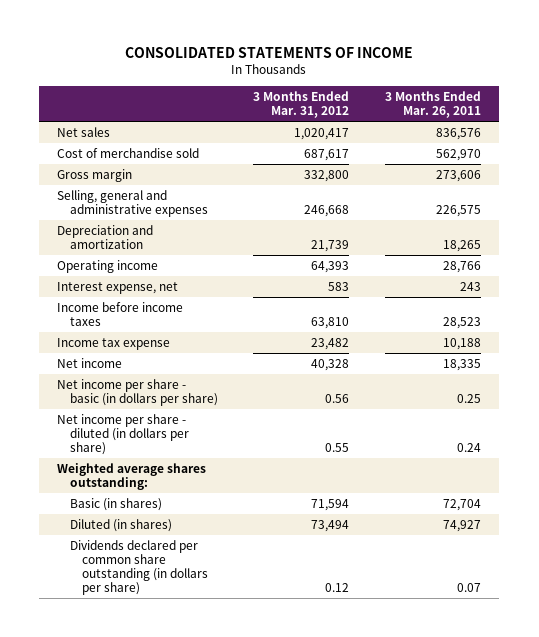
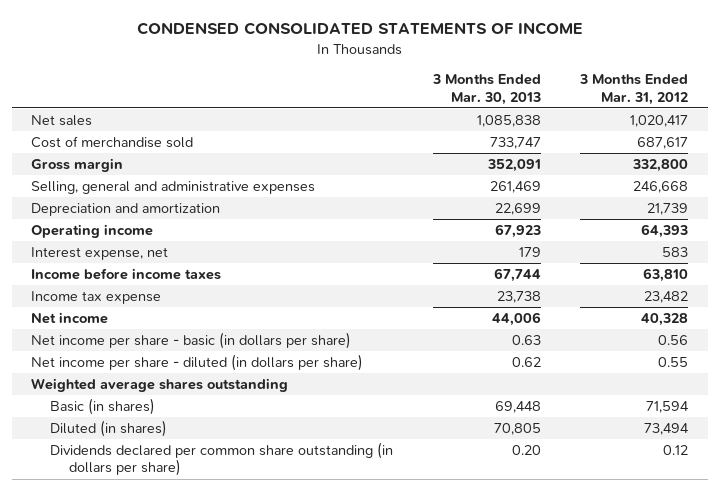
[125,46,414,58] CONSOLIDATED STATEMENTS OF INCOME -> [136,22,583,36] CONDENSED CONSOLIDATED STATEMENTS OF INCOME
[385,91,482,119] 3 Months Ended Mar. 26, 2011 -> none
none -> [431,74,541,105] 3 Months Ended Mar. 30, 2013
[57,462,207,490] Weighted average shares outstanding: -> [31,378,289,393] Weighted average shares outstanding

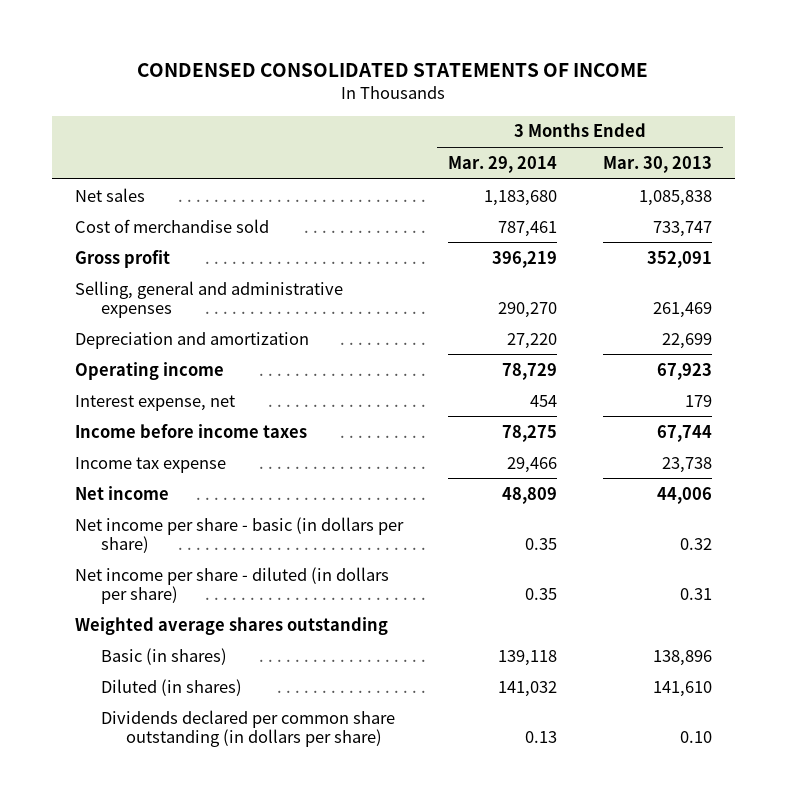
[578,74,688,105] 3 Months Ended Mar. 31, 2012 -> none
none -> [448,155,558,173] Mar. 29, 2014
[31,158,124,173] Gross margin -> [74,249,170,268] Gross profit
[511,335,541,346] 0.63 -> [680,537,713,550] 0.32
[511,357,541,368] 0.62 -> [680,587,713,600] 0.31
[494,401,541,414] 69,448 -> [653,649,713,666] 138,896
[493,423,541,436] 70,805 -> [653,680,713,697] 141,610
[511,445,541,456] 0.20 -> [680,730,713,743] 0.10

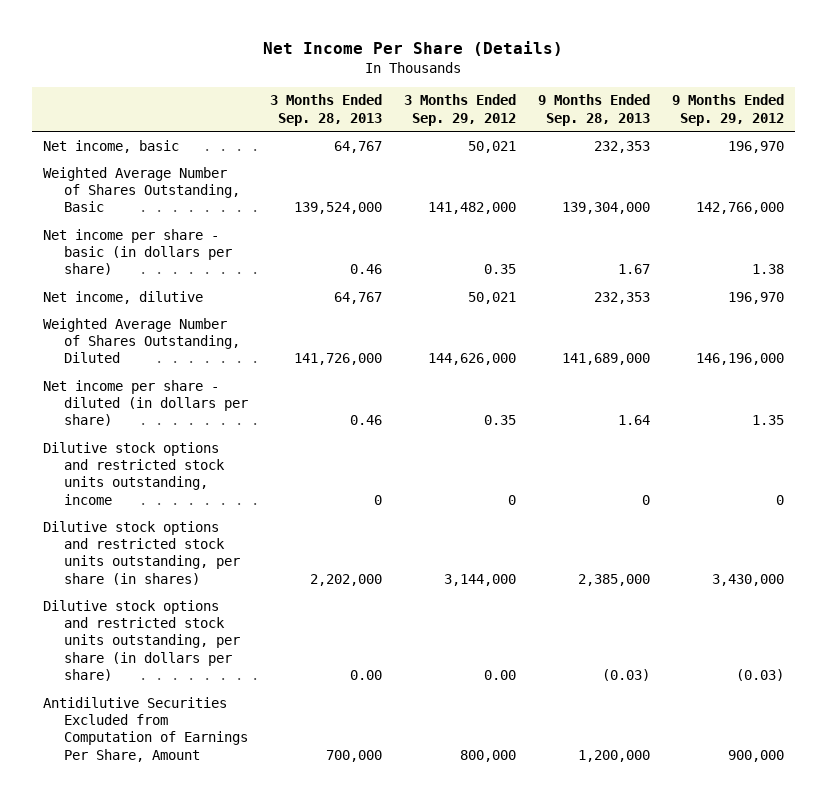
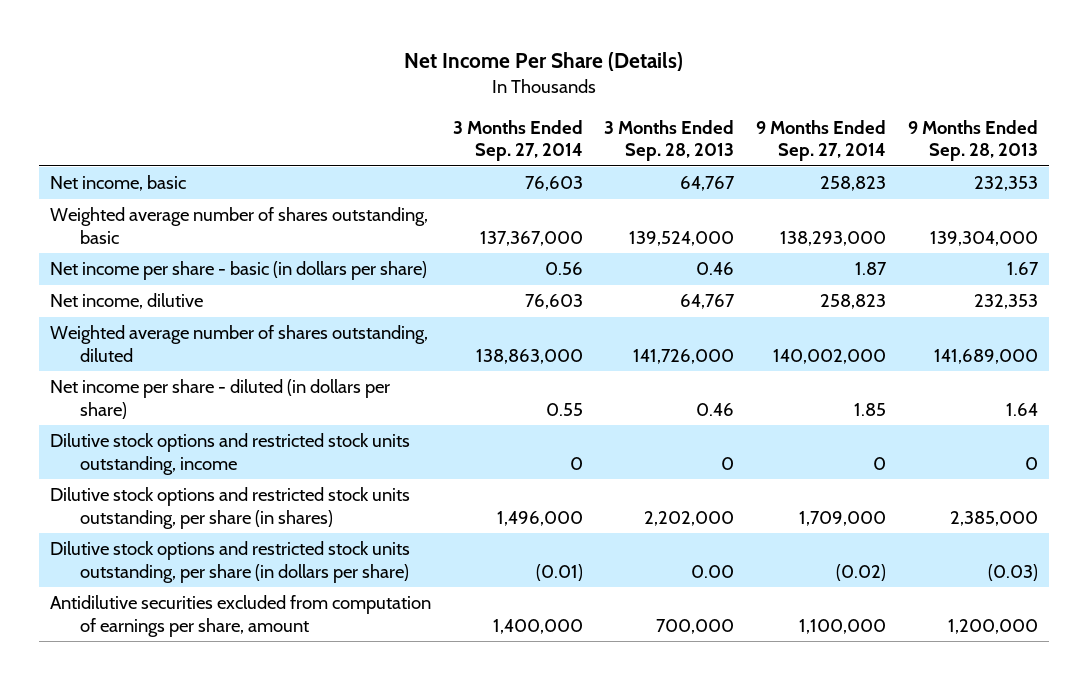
[404,94,517,126] 3 Months Ended Sep. 29, 2012 -> none
[671,94,784,126] 9 Months Ended Sep. 29, 2012 -> none
none -> [452,119,583,162] 3 Months Ended Sep. 27, 2014
none -> [756,119,887,162] 9 Months Ended Sep. 27, 2014
[43,166,241,213] Weighted Average Number of Shares Outstanding, Basic -> [50,207,429,244] Weighted average number of shares outstanding, basic
[43,317,241,364] Weighted Average Number of Shares Outstanding, Diluted -> [50,325,429,362] Weighted average number of shares outstanding, diluted
[43,696,249,762] Antidilutive Securities Excluded from Computation of Earnings Per Share, Amount -> [50,595,432,637] Antidilutive securities excluded from computation of earnings per share, amount

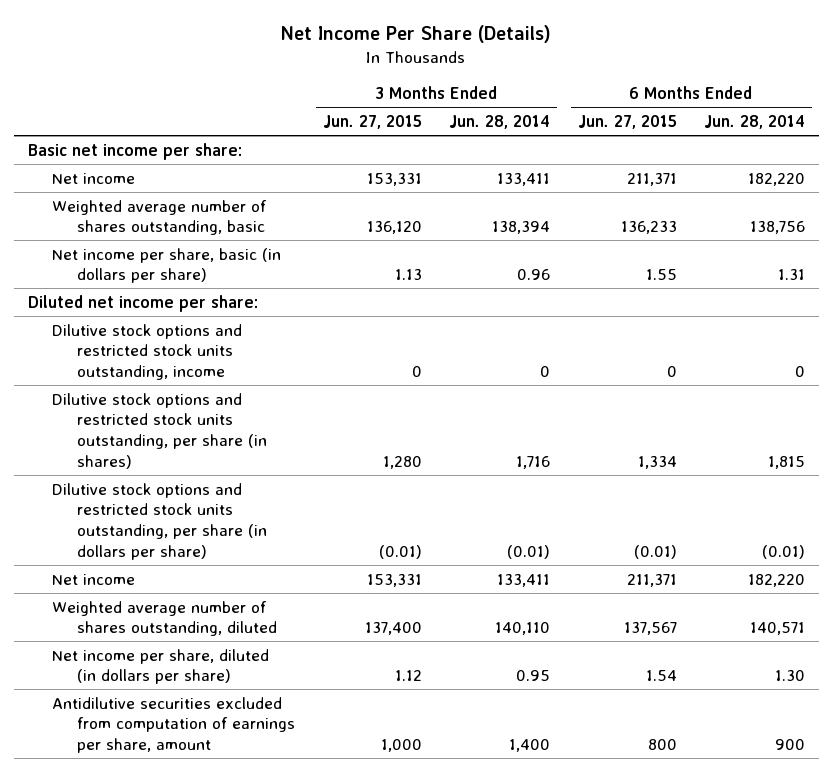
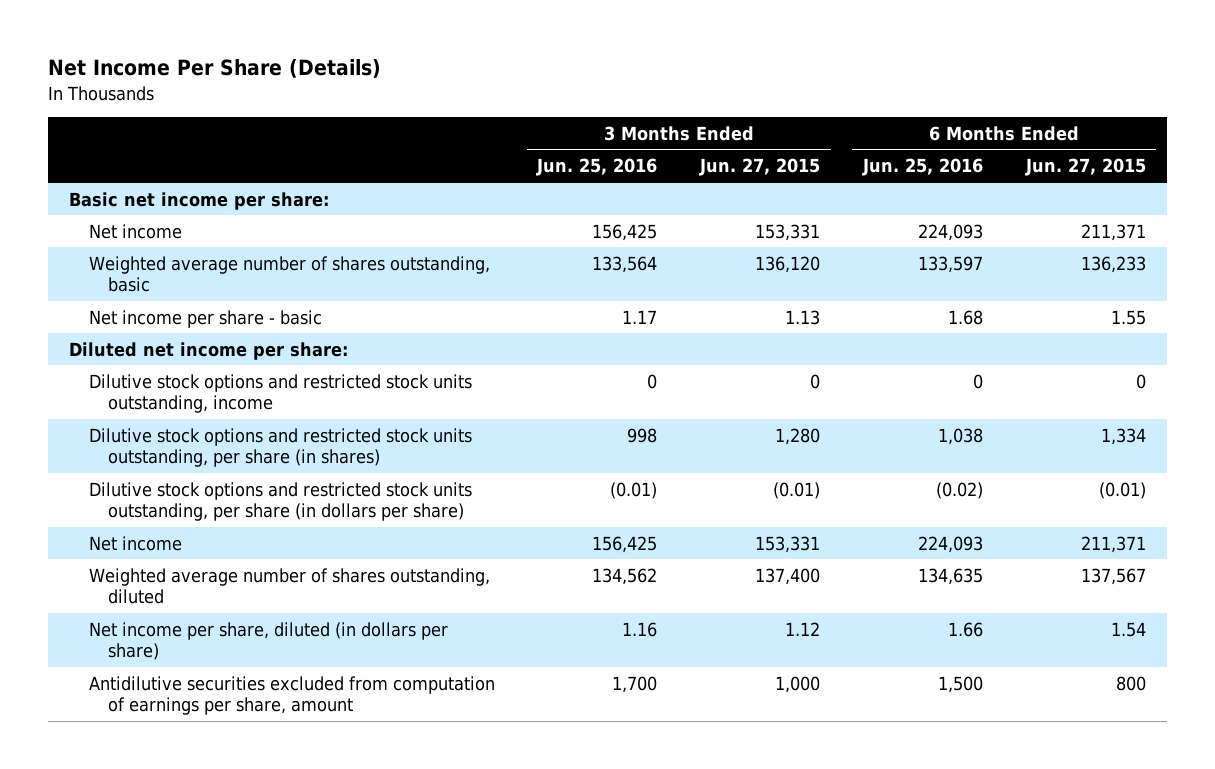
[449,115,551,130] Jun. 28, 2014 -> none
[704,115,806,130] Jun. 28, 2014 -> none
none -> [536,158,658,177] Jun. 25, 2016
none -> [861,158,983,177] Jun. 25, 2016
[52,247,282,284] Net income per share, basic (in dollars per share) -> [88,309,322,328] Net income per share - basic

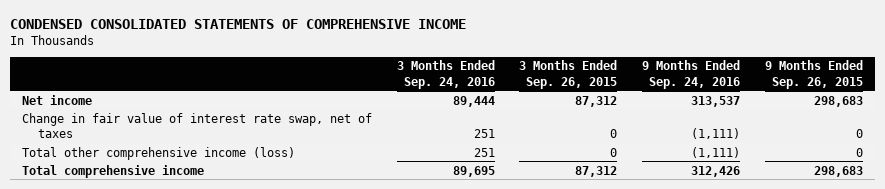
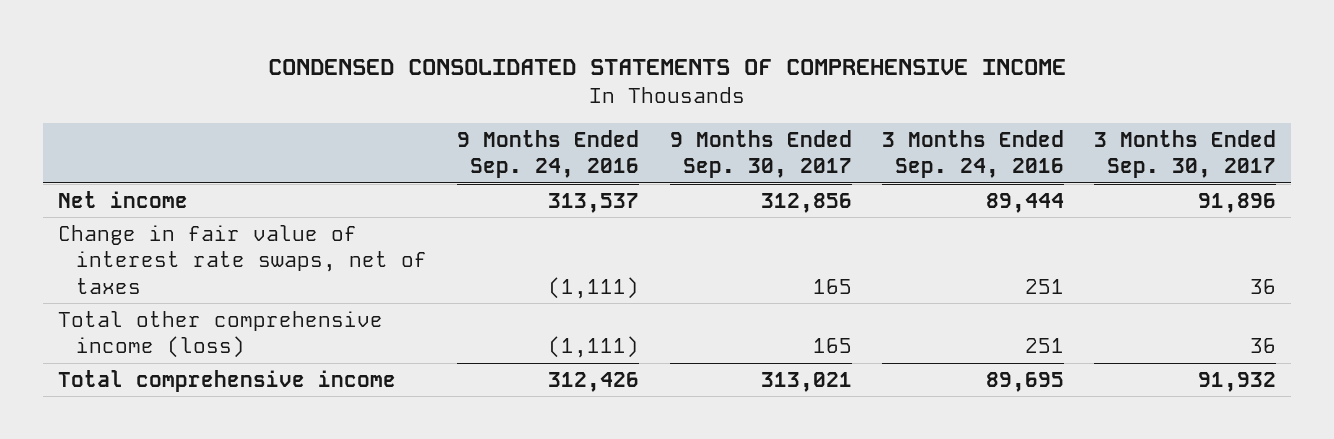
[519,60,618,89] 3 Months Ended Sep. 26, 2015 -> none
[764,60,863,89] 9 Months Ended Sep. 26, 2015 -> none
none -> [669,129,852,179] 9 Months Ended Sep. 30, 2017
none -> [1094,129,1277,179] 3 Months Ended Sep. 30, 2017
[22,112,373,138] Change in fair value of interest rate swap, net of taxes -> [58,224,428,294] Change in fair value of interest rate swaps, net of taxes

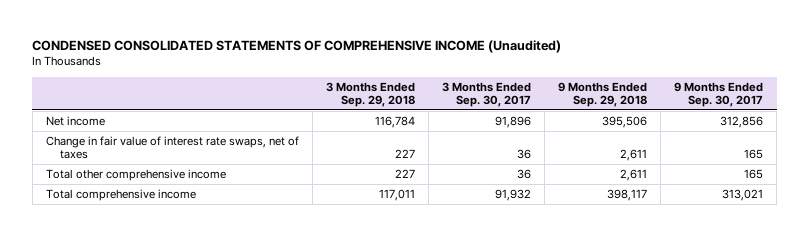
[268,58,1067,75] CONDENSED CONSOLIDATED STATEMENTS OF COMPREHENSIVE INCOME -> [32,40,562,54] CONDENSED CONSOLIDATED STATEMENTS OF COMPREHENSIVE INCOME (Unaudited)
[457,129,640,179] 9 Months Ended Sep. 24, 2016 -> none
[881,129,1064,179] 3 Months Ended Sep. 24, 2016 -> none
none -> [325,81,415,108] 3 Months Ended Sep. 29, 2018
none -> [557,81,647,108] 9 Months Ended Sep. 29, 2018
[58,310,384,359] Total other comprehensive income (loss) -> [45,168,226,181] Total other comprehensive income

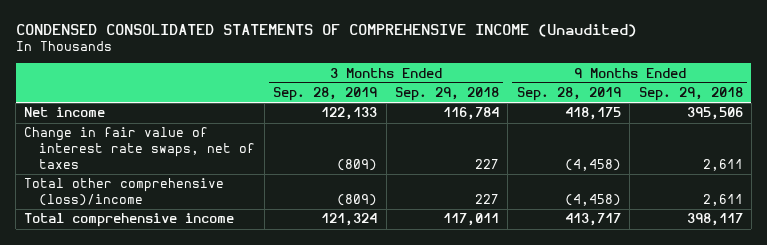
[441,81,531,108] 3 Months Ended Sep. 30, 2017 -> none
[674,81,764,108] 9 Months Ended Sep. 30, 2017 -> none
none -> [273,87,378,102] Sep. 28, 2019
none -> [516,87,621,102] Sep. 28, 2019
[45,168,226,181] Total other comprehensive income -> [24,178,225,207] Total other comprehensive (loss)/income

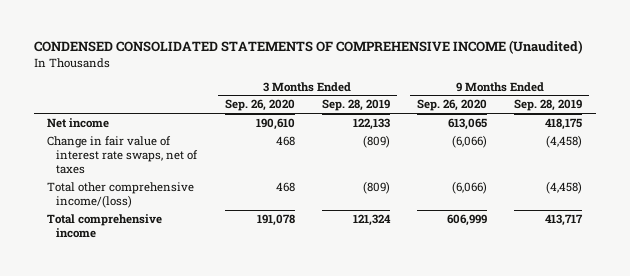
[394,87,499,102] Sep. 29, 2018 -> none
[638,87,743,102] Sep. 29, 2018 -> none
none -> [224,99,295,112] Sep. 26, 2020
none -> [417,99,488,112] Sep. 26, 2020
[24,178,225,207] Total other comprehensive (loss)/income -> [47,181,195,208] Total other comprehensive income/(loss)

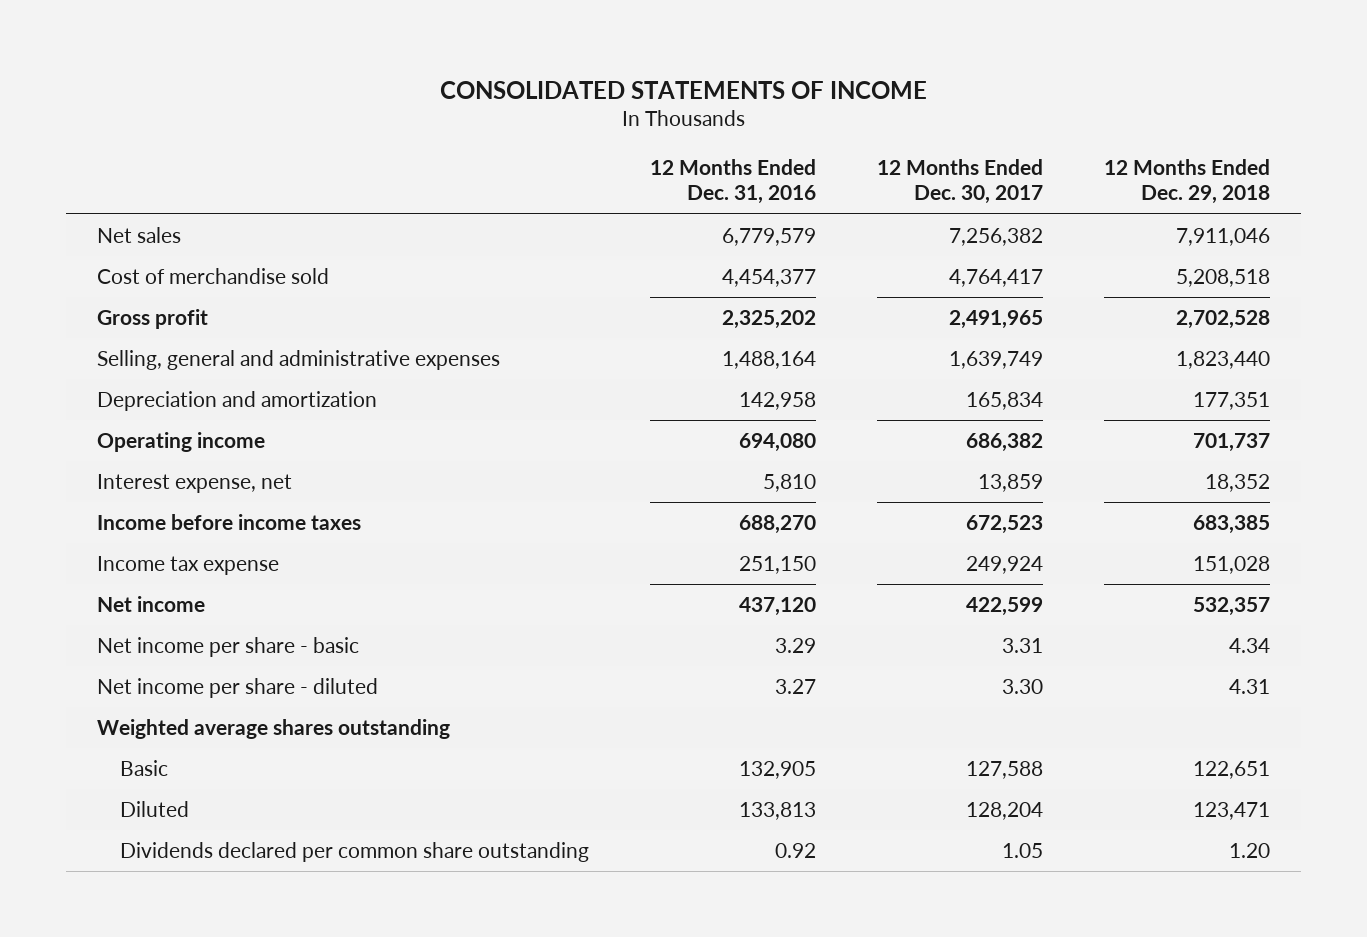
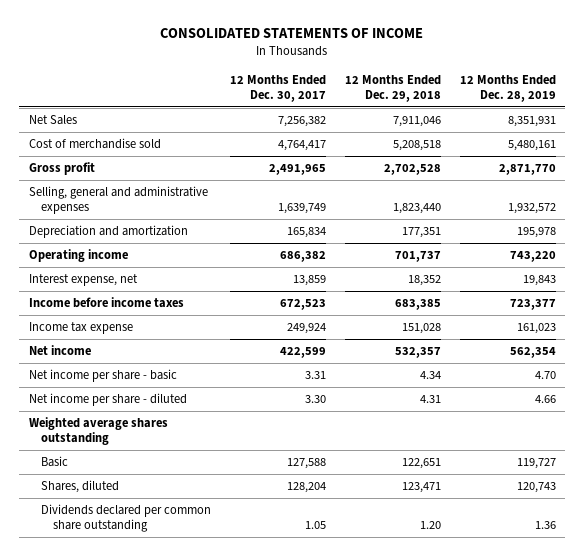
[650,159,817,205] 12 Months Ended Dec. 31, 2016 -> none
none -> [459,74,556,102] 12 Months Ended Dec. 28, 2019
[96,227,181,244] Net sales -> [28,115,77,126] Net Sales
[120,801,190,818] Diluted -> [40,480,119,494] Shares, diluted

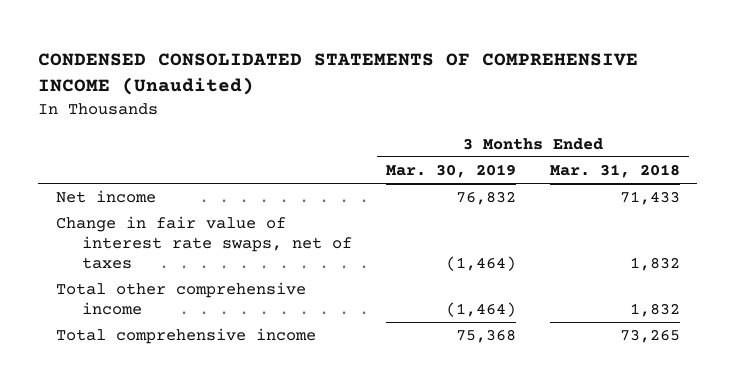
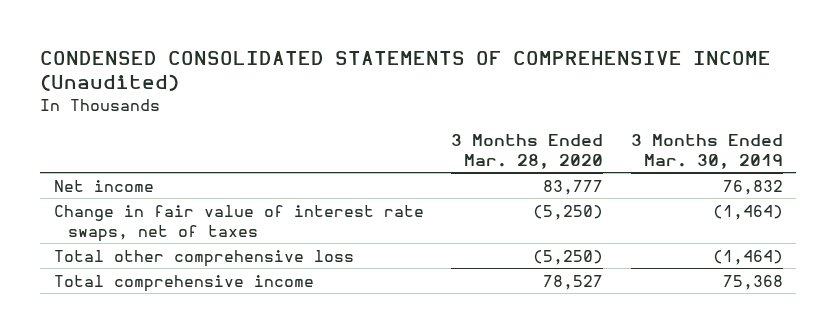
[550,163,681,178] Mar. 31, 2018 -> none
none -> [451,133,604,169] 3 Months Ended Mar. 28, 2020
[55,282,306,316] Total other comprehensive income -> [53,249,354,267] Total other comprehensive loss

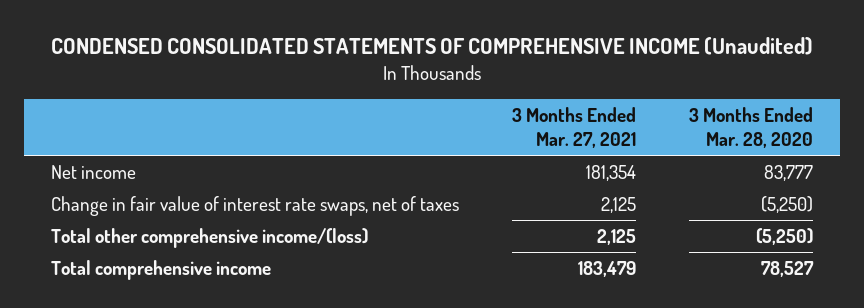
[630,133,783,169] 3 Months Ended Mar. 30, 2019 -> none
none -> [512,106,637,149] 3 Months Ended Mar. 27, 2021
[53,249,354,267] Total other comprehensive loss -> [50,227,368,248] Total other comprehensive income/(loss)

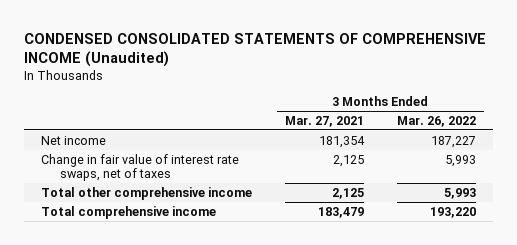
[689,106,814,149] 3 Months Ended Mar. 28, 2020 -> none
none -> [397,115,477,127] Mar. 26, 2022
[50,227,368,248] Total other comprehensive income/(loss) -> [40,186,252,200] Total other comprehensive income

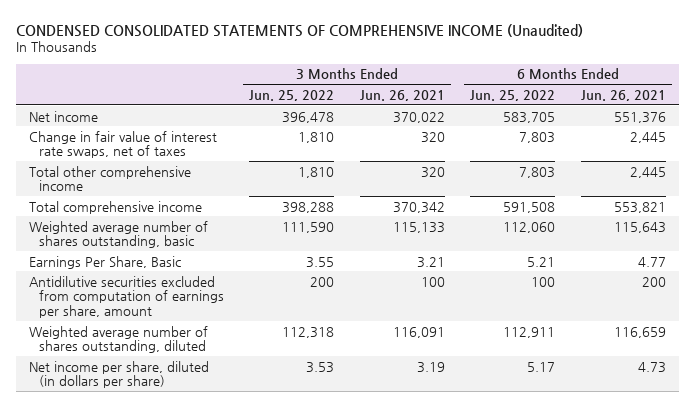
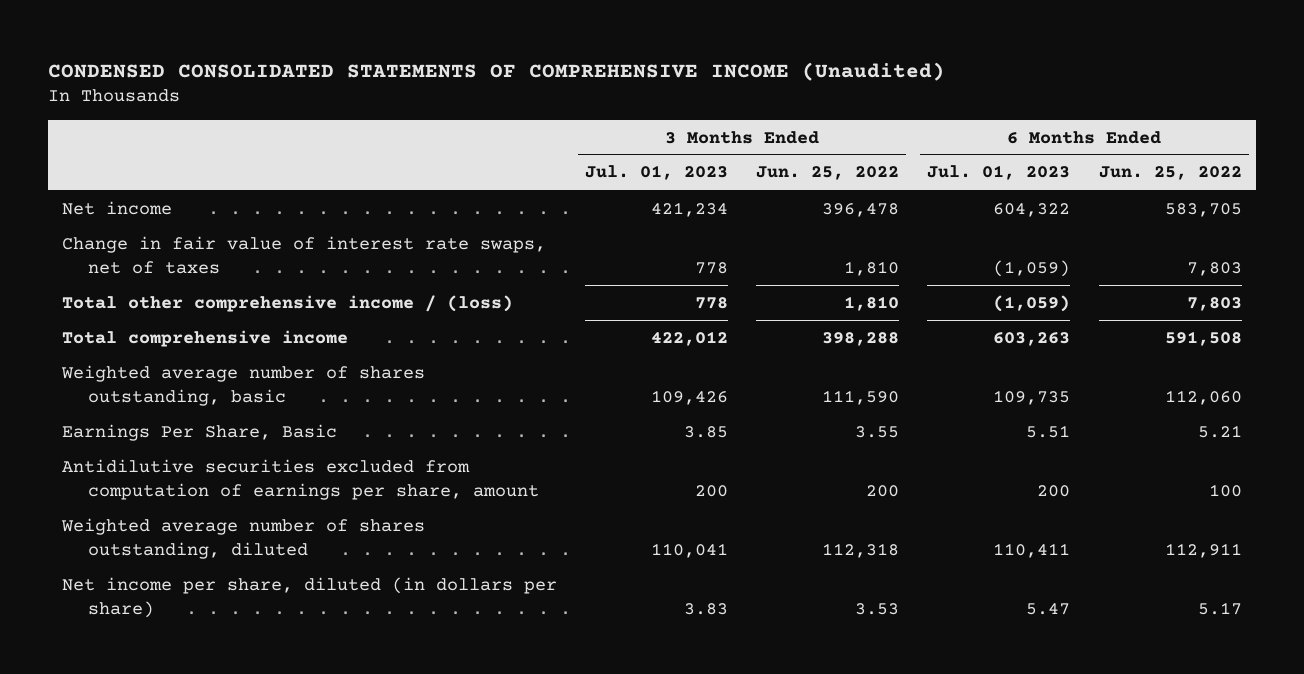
[359,89,445,101] Jun. 26, 2021 -> none
[581,89,667,101] Jun. 26, 2021 -> none
none -> [585,165,729,181] Jul. 01, 2023
none -> [927,165,1071,181] Jul. 01, 2023
[28,165,191,192] Total other comprehensive income -> [62,294,514,312] Total other comprehensive income / (loss)

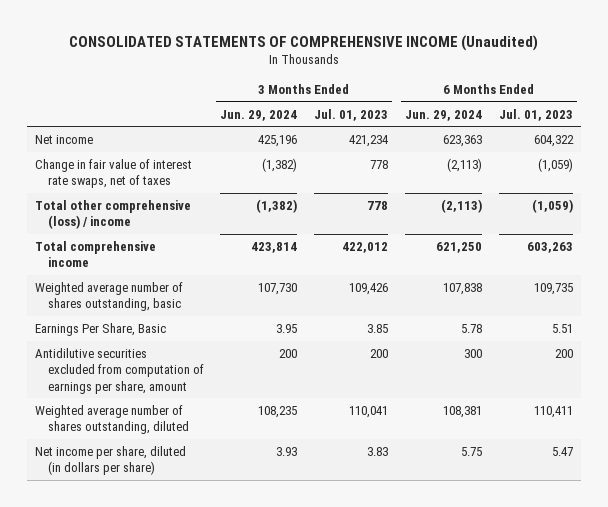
[47,61,945,81] CONDENSED CONSOLIDATED STATEMENTS OF COMPREHENSIVE INCOME (Unaudited) -> [68,34,538,51] CONSOLIDATED STATEMENTS OF COMPREHENSIVE INCOME (Unaudited)
[756,166,900,181] Jun. 25, 2022 -> none
[1098,166,1242,181] Jun. 25, 2022 -> none
none -> [220,109,298,121] Jun. 29, 2024
none -> [405,109,483,121] Jun. 29, 2024
[62,294,514,312] Total other comprehensive income / (loss) -> [34,199,191,230] Total other comprehensive (loss) / income

